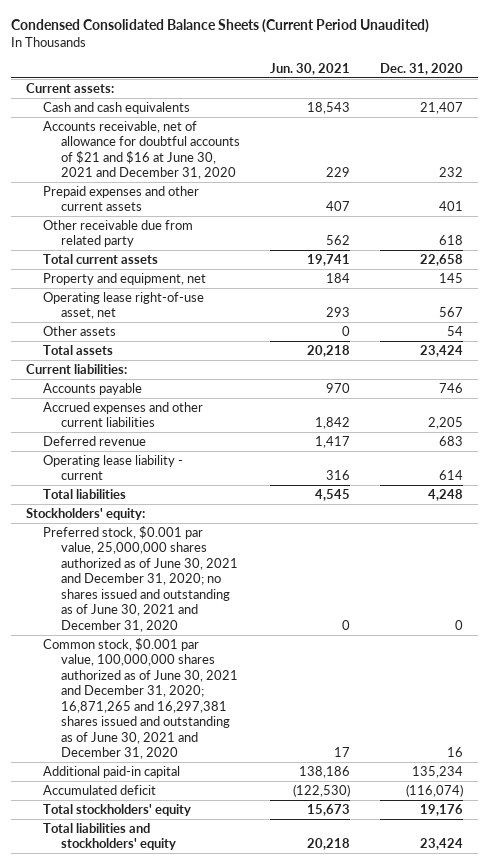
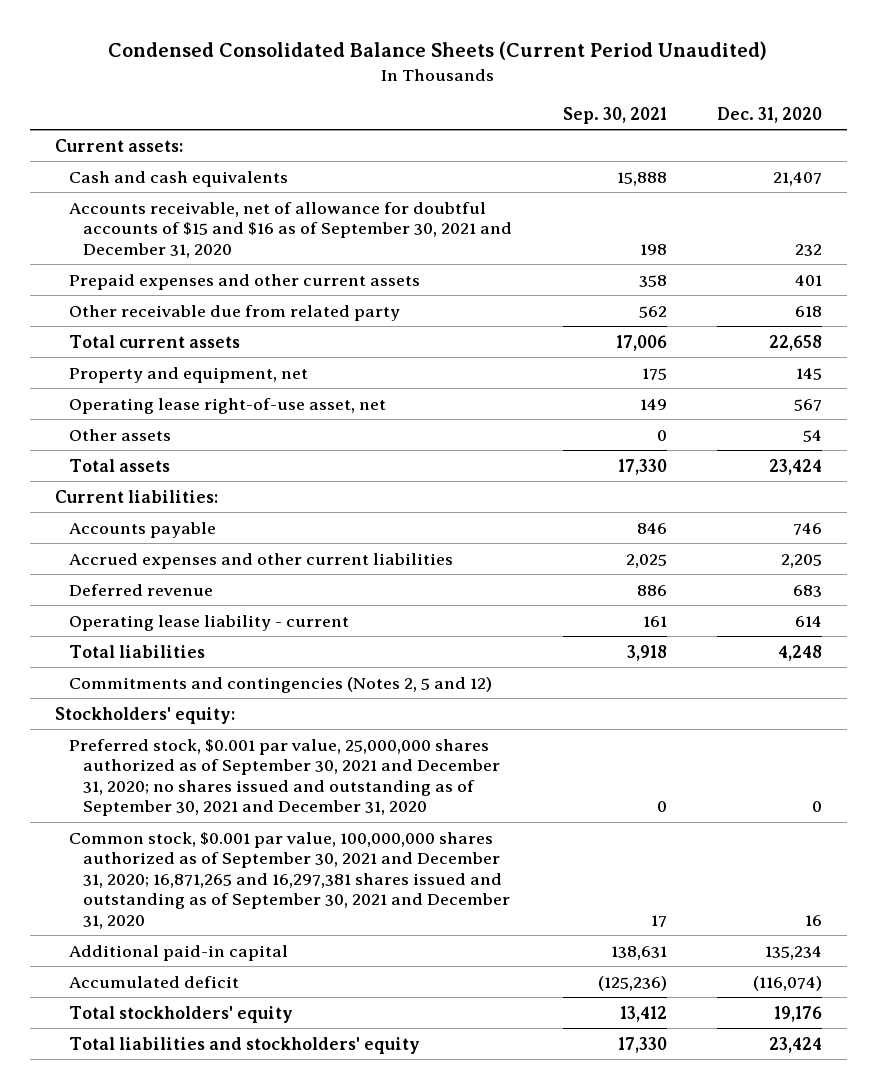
[269,62,350,75] Jun. 30, 2021 -> none
none -> [562,106,667,124] Sep. 30, 2021
[43,120,240,180] Accounts receivable, net of allowance for doubtful accounts of $21 and $16 at June 30, 2021 and December 31, 2020 -> [69,201,513,258] Accounts receivable, net of allowance for doubtful accounts of $15 and $16 as of September 30, 2021 and December 31, 2020
none -> [69,676,493,693] Commitments and contingencies (Notes 2, 5 and 12)
[43,525,238,632] Preferred stock, $0.001 par value, 25,000,000 shares authorized as of June 30, 2021 and December 31, 2020; no shares issued and outstanding as of June 30, 2021 and December 31, 2020 -> [69,738,501,817] Preferred stock, $0.001 par value, 25,000,000 shares authorized as of September 30, 2021 and December 31, 2020; no shares issued and outstanding as of September 30, 2021 and December 31, 2020
[43,637,238,760] Common stock, $0.001 par value, 100,000,000 shares authorized as of June 30, 2021 and December 31, 2020; 16,871,265 and 16,297,381 shares issued and outstanding as of June 30, 2021 and December 31, 2020 -> [69,831,511,929] Common stock, $0.001 par value, 100,000,000 shares authorized as of September 30, 2021 and December 31, 2020; 16,871,265 and 16,297,381 shares issued and outstanding as of September 30, 2021 and December 31, 2020

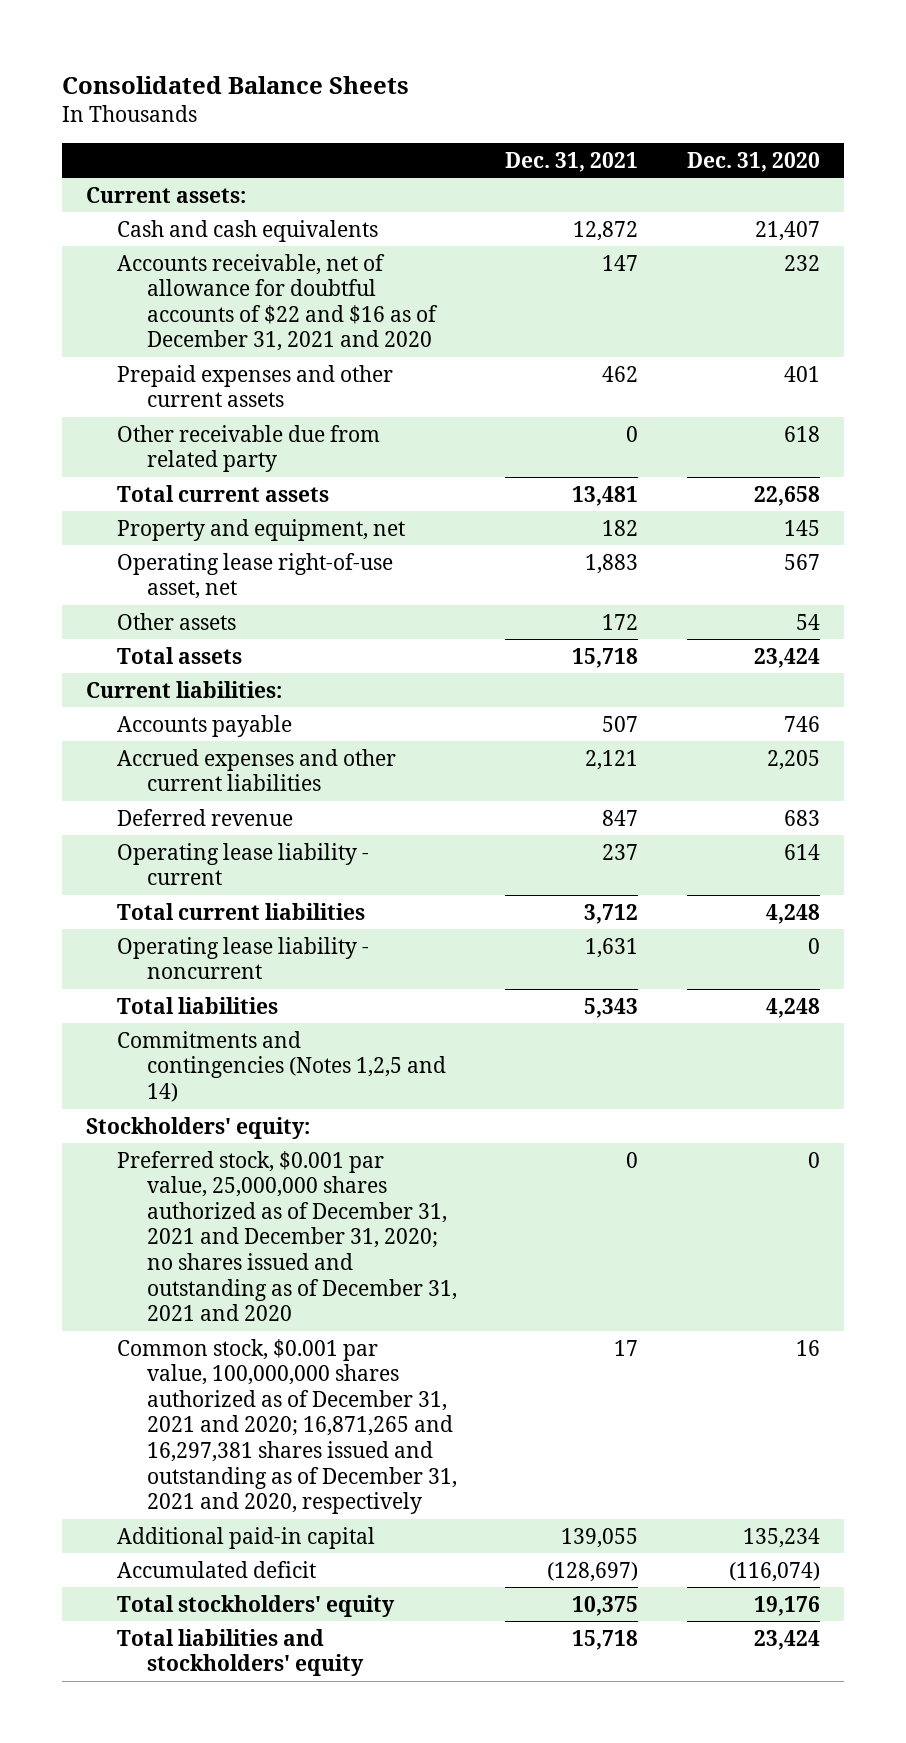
[108,40,768,60] Condensed Consolidated Balance Sheets (Current Period Unaudited) -> [61,76,409,95] Consolidated Balance Sheets
[562,106,667,124] Sep. 30, 2021 -> none
none -> [505,151,639,172] Dec. 31, 2021
[69,201,513,258] Accounts receivable, net of allowance for doubtful accounts of $15 and $16 as of September 30, 2021 and December 31, 2020 -> [116,253,439,352] Accounts receivable, net of allowance for doubtful accounts of $22 and $16 as of December 31, 2021 and 2020
none -> [116,902,365,920] Total current liabilities
none -> [116,936,369,980] Operating lease liability - noncurrent
[69,676,493,693] Commitments and contingencies (Notes 2, 5 and 12) -> [116,1030,447,1102] Commitments and contingencies (Notes 1,2,5 and 14)
[69,738,501,817] Preferred stock, $0.001 par value, 25,000,000 shares authorized as of September 30, 2021 and December 31, 2020; no shares issued and outstanding as of September 30, 2021 and December 31, 2020 -> [116,1150,458,1322] Preferred stock, $0.001 par value, 25,000,000 shares authorized as of December 31, 2021 and December 31, 2020; no shares issued and outstanding as of December 31, 2021 and 2020
[69,831,511,929] Common stock, $0.001 par value, 100,000,000 shares authorized as of September 30, 2021 and December 31, 2020; 16,871,265 and 16,297,381 shares issued and outstanding as of September 30, 2021 and December 31, 2020 -> [116,1338,458,1515] Common stock, $0.001 par value, 100,000,000 shares authorized as of December 31, 2021 and 2020; 16,871,265 and 16,297,381 shares issued and outstanding as of December 31, 2021 and 2020, respectively

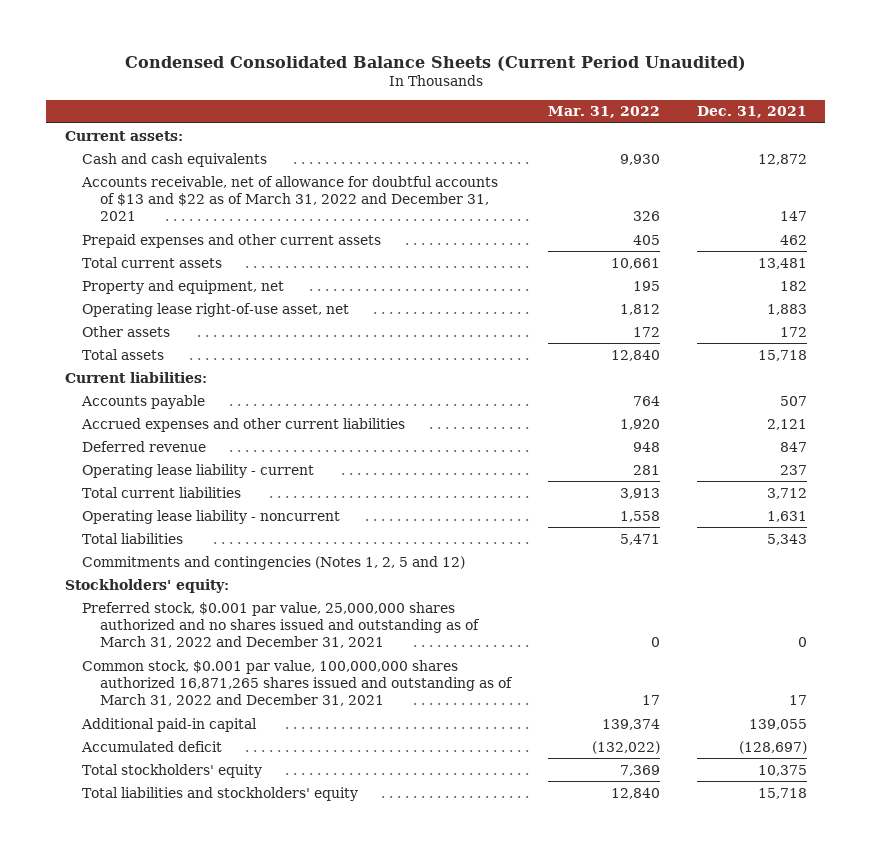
[61,76,409,95] Consolidated Balance Sheets -> [124,55,746,71] Condensed Consolidated Balance Sheets (Current Period Unaudited)
[686,151,820,172] Dec. 31, 2020 -> none
none -> [547,106,660,119] Mar. 31, 2022
[116,253,439,352] Accounts receivable, net of allowance for doubtful accounts of $22 and $16 as of December 31, 2021 and 2020 -> [81,175,499,222] Accounts receivable, net of allowance for doubtful accounts of $13 and $22 as of March 31, 2022 and December 31, 2021
[116,424,380,473] Other receivable due from related party -> none
[116,1030,447,1102] Commitments and contingencies (Notes 1,2,5 and 14) -> [82,555,466,570] Commitments and contingencies (Notes 1, 2, 5 and 12)
[116,1150,458,1322] Preferred stock, $0.001 par value, 25,000,000 shares authorized as of December 31, 2021 and December 31, 2020; no shares issued and outstanding as of December 31, 2021 and 2020 -> [82,601,480,649] Preferred stock, $0.001 par value, 25,000,000 shares authorized and no shares issued and outstanding as of March 31, 2022 and December 31, 2021
[116,1338,458,1515] Common stock, $0.001 par value, 100,000,000 shares authorized as of December 31, 2021 and 2020; 16,871,265 and 16,297,381 shares issued and outstanding as of December 31, 2021 and 2020, respectively -> [82,659,513,707] Common stock, $0.001 par value, 100,000,000 shares authorized 16,871,265 shares issued and outstanding as of March 31, 2022 and December 31, 2021

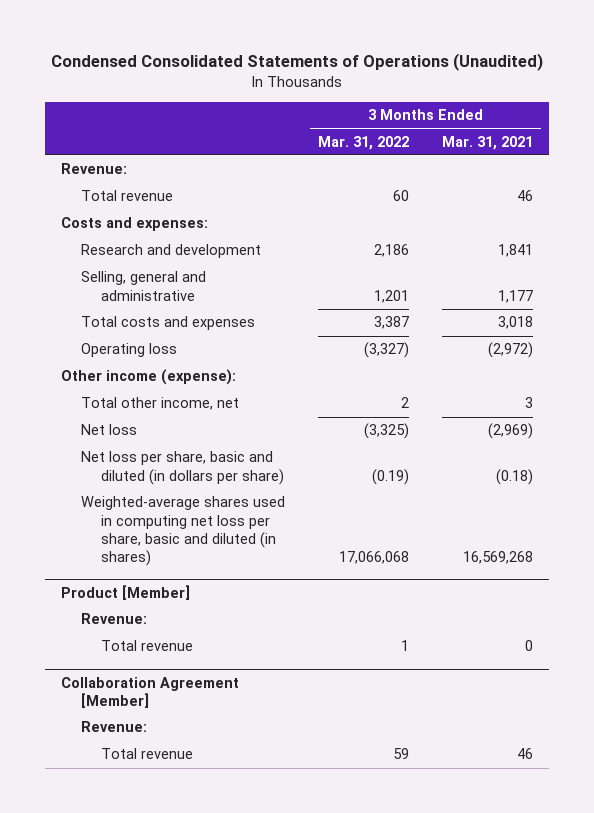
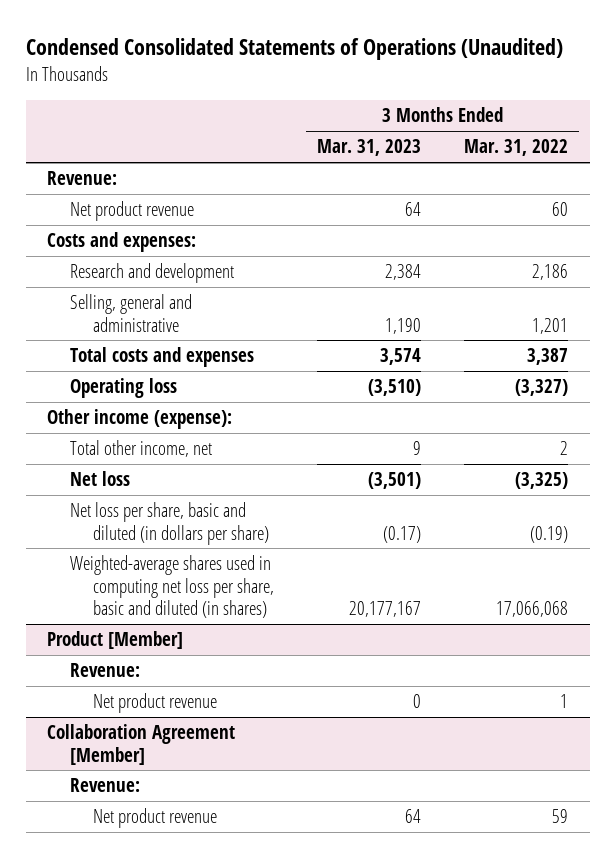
[441,135,533,150] Mar. 31, 2021 -> none
none -> [317,139,422,157] Mar. 31, 2023
[81,190,174,202] Total revenue -> [70,201,195,222] Net product revenue
[101,640,194,652] Total revenue -> [93,693,218,714] Net product revenue
[101,748,194,760] Total revenue -> [93,808,218,829] Net product revenue

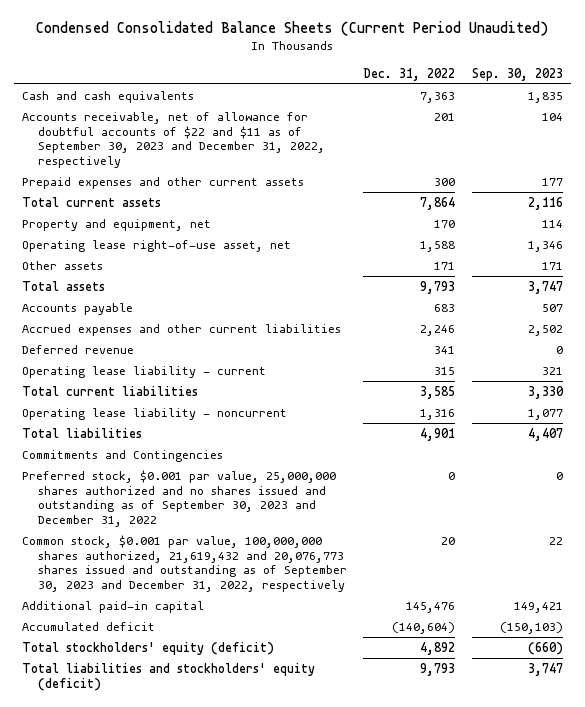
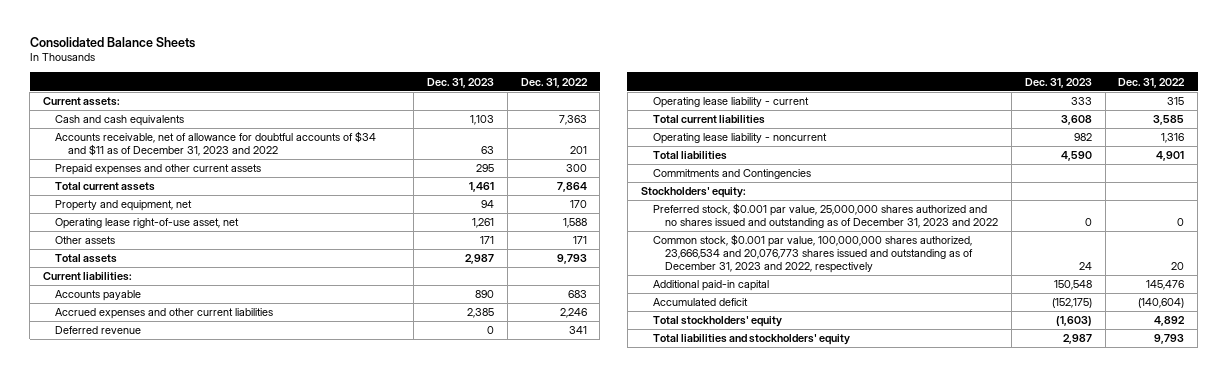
[36,21,549,37] Condensed Consolidated Balance Sheets (Current Period Unaudited) -> [29,36,195,48] Consolidated Balance Sheets
[471,67,563,81] Sep. 30, 2023 -> none
none -> [427,77,495,88] Dec. 31, 2023
none -> [42,97,120,107] Current assets:
[21,111,325,169] Accounts receivable, net of allowance for doubtful accounts of $22 and $11 as of September 30, 2023 and December 31, 2022, respectively -> [55,131,377,157] Accounts receivable, net of allowance for doubtful accounts of $34 and $11 as of December 31, 2023 and 2022
none -> [42,272,132,282] Current liabilities:
none -> [640,187,746,199] Stockholders' equity:
[21,469,336,528] Preferred stock, $0.001 par value, 25,000,000 shares authorized and no shares issued and outstanding as of September 30, 2023 and December 31, 2022 -> [653,203,999,229] Preferred stock, $0.001 par value, 25,000,000 shares authorized and no shares issued and outstanding as of December 31, 2023 and 2022
[21,534,347,593] Common stock, $0.001 par value, 100,000,000 shares authorized, 21,619,432 and 20,076,773 shares issued and outstanding as of September 30, 2023 and December 31, 2022, respectively -> [653,234,974,274] Common stock, $0.001 par value, 100,000,000 shares authorized, 23,666,534 and 20,076,773 shares issued and outstanding as of December 31, 2023 and 2022, respectively
[21,641,274,655] Total stockholders' equity (deficit) -> [653,316,783,328] Total stockholders' equity
[21,662,315,691] Total liabilities and stockholders' equity (deficit) -> [653,334,851,346] Total liabilities and stockholders' equity

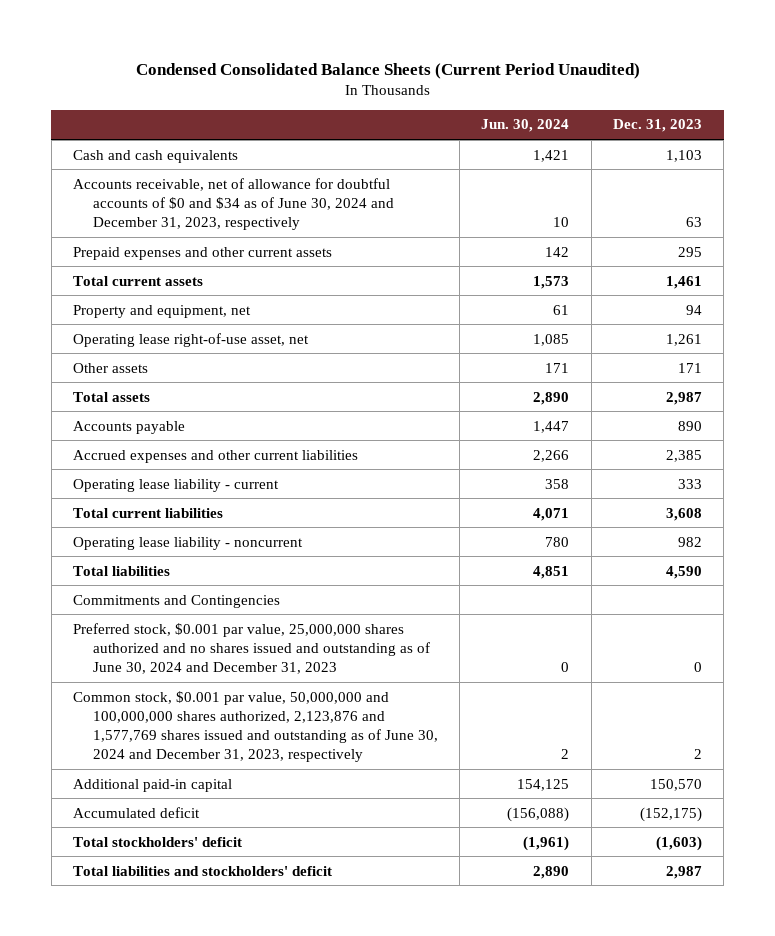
[29,36,195,48] Consolidated Balance Sheets -> [135,62,640,79] Condensed Consolidated Balance Sheets (Current Period Unaudited)
[520,77,588,88] Dec. 31, 2022 -> none
none -> [481,119,570,133] Jun. 30, 2024
[42,97,120,107] Current assets: -> none
[55,131,377,157] Accounts receivable, net of allowance for doubtful accounts of $34 and $11 as of December 31, 2023 and 2022 -> [73,177,394,230] Accounts receivable, net of allowance for doubtful accounts of $0 and $34 as of June 30, 2024 and December 31, 2023, respectively
[42,272,132,282] Current liabilities: -> none
[55,326,142,335] Deferred revenue -> none
[640,187,746,199] Stockholders' equity: -> none
[653,203,999,229] Preferred stock, $0.001 par value, 25,000,000 shares authorized and no shares issued and outstanding as of December 31, 2023 and 2022 -> [73,622,430,674] Preferred stock, $0.001 par value, 25,000,000 shares authorized and no shares issued and outstanding as of June 30, 2024 and December 31, 2023
[653,234,974,274] Common stock, $0.001 par value, 100,000,000 shares authorized, 23,666,534 and 20,076,773 shares issued and outstanding as of December 31, 2023 and 2022, respectively -> [73,690,438,762] Common stock, $0.001 par value, 50,000,000 and 100,000,000 shares authorized, 2,123,876 and 1,577,769 shares issued and outstanding as of June 30, 2024 and December 31, 2023, respectively
[1078,262,1092,271] 24 -> [694,748,703,759] 2
[1053,280,1092,291] 150,548 -> [650,778,703,791] 150,570
[653,316,783,328] Total stockholders' equity -> [73,836,243,847] Total stockholders' deficit
[653,334,851,346] Total liabilities and stockholders' equity -> [73,865,333,876] Total liabilities and stockholders' deficit

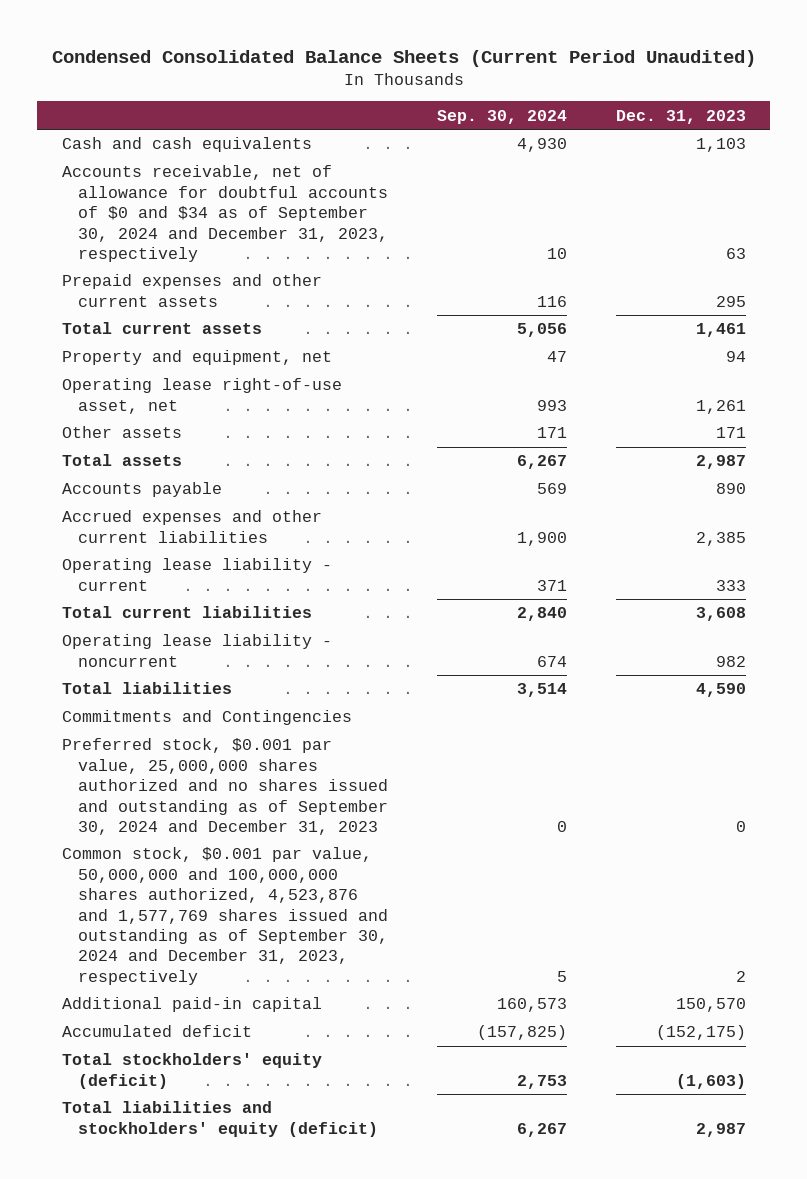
[481,119,570,133] Jun. 30, 2024 -> none
none -> [437,109,568,124] Sep. 30, 2024
[73,177,394,230] Accounts receivable, net of allowance for doubtful accounts of $0 and $34 as of June 30, 2024 and December 31, 2023, respectively -> [61,165,389,262] Accounts receivable, net of allowance for doubtful accounts of $0 and $34 as of September 30, 2024 and December 31, 2023, respectively
[73,622,430,674] Preferred stock, $0.001 par value, 25,000,000 shares authorized and no shares issued and outstanding as of June 30, 2024 and December 31, 2023 -> [61,738,389,835] Preferred stock, $0.001 par value, 25,000,000 shares authorized and no shares issued and outstanding as of September 30, 2024 and December 31, 2023
[73,690,438,762] Common stock, $0.001 par value, 50,000,000 and 100,000,000 shares authorized, 2,123,876 and 1,577,769 shares issued and outstanding as of June 30, 2024 and December 31, 2023, respectively -> [61,847,389,985] Common stock, $0.001 par value, 50,000,000 and 100,000,000 shares authorized, 4,523,876 and 1,577,769 shares issued and outstanding as of September 30, 2024 and December 31, 2023, respectively
[73,836,243,847] Total stockholders' deficit -> [61,1053,322,1089] Total stockholders' equity (deficit)
[73,865,333,876] Total liabilities and stockholders' deficit -> [61,1101,379,1137] Total liabilities and stockholders' equity (deficit)

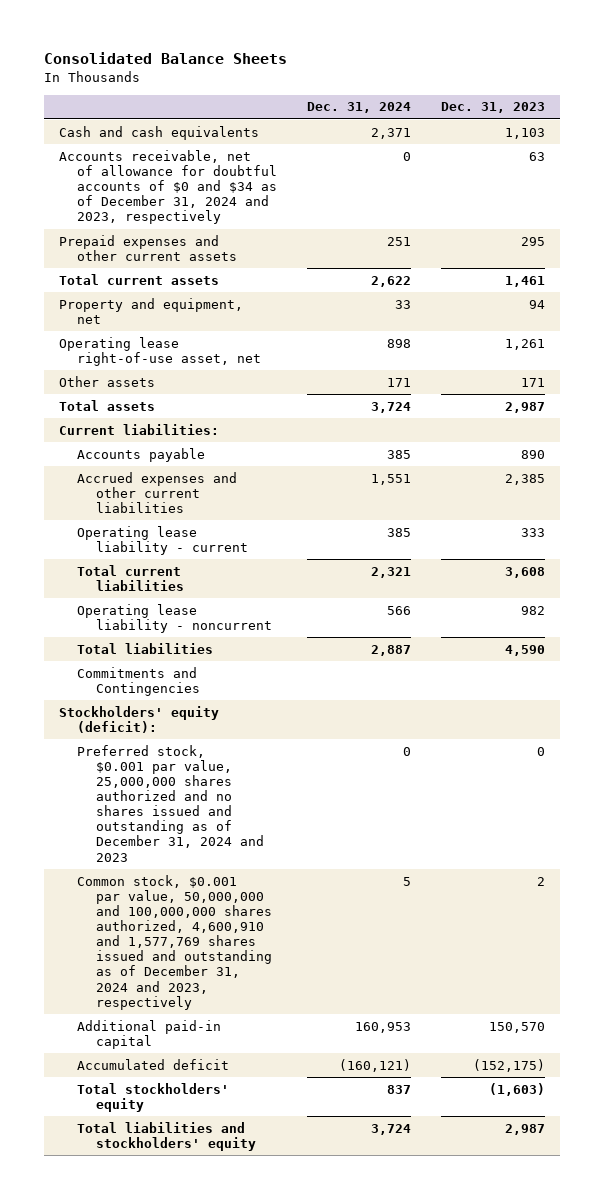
[51,49,756,67] Condensed Consolidated Balance Sheets (Current Period Unaudited) -> [44,52,288,65] Consolidated Balance Sheets
[437,109,568,124] Sep. 30, 2024 -> none
none -> [307,102,412,114] Dec. 31, 2024
[61,165,389,262] Accounts receivable, net of allowance for doubtful accounts of $0 and $34 as of September 30, 2024 and December 31, 2023, respectively -> [59,149,278,225] Accounts receivable, net of allowance for doubtful accounts of $0 and $34 as of December 31, 2024 and 2023, respectively
none -> [59,423,220,435] Current liabilities:
none -> [59,705,220,733] Stockholders' equity (deficit):
[61,738,389,835] Preferred stock, $0.001 par value, 25,000,000 shares authorized and no shares issued and outstanding as of September 30, 2024 and December 31, 2023 -> [77,744,264,862] Preferred stock, $0.001 par value, 25,000,000 shares authorized and no shares issued and outstanding as of December 31, 2024 and 2023
[61,847,389,985] Common stock, $0.001 par value, 50,000,000 and 100,000,000 shares authorized, 4,523,876 and 1,577,769 shares issued and outstanding as of September 30, 2024 and December 31, 2023, respectively -> [77,874,272,1010] Common stock, $0.001 par value, 50,000,000 and 100,000,000 shares authorized, 4,600,910 and 1,577,769 shares issued and outstanding as of December 31, 2024 and 2023, respectively
[61,1053,322,1089] Total stockholders' equity (deficit) -> [77,1082,230,1112] Total stockholders' equity
[61,1101,379,1137] Total liabilities and stockholders' equity (deficit) -> [77,1121,256,1151] Total liabilities and stockholders' equity

